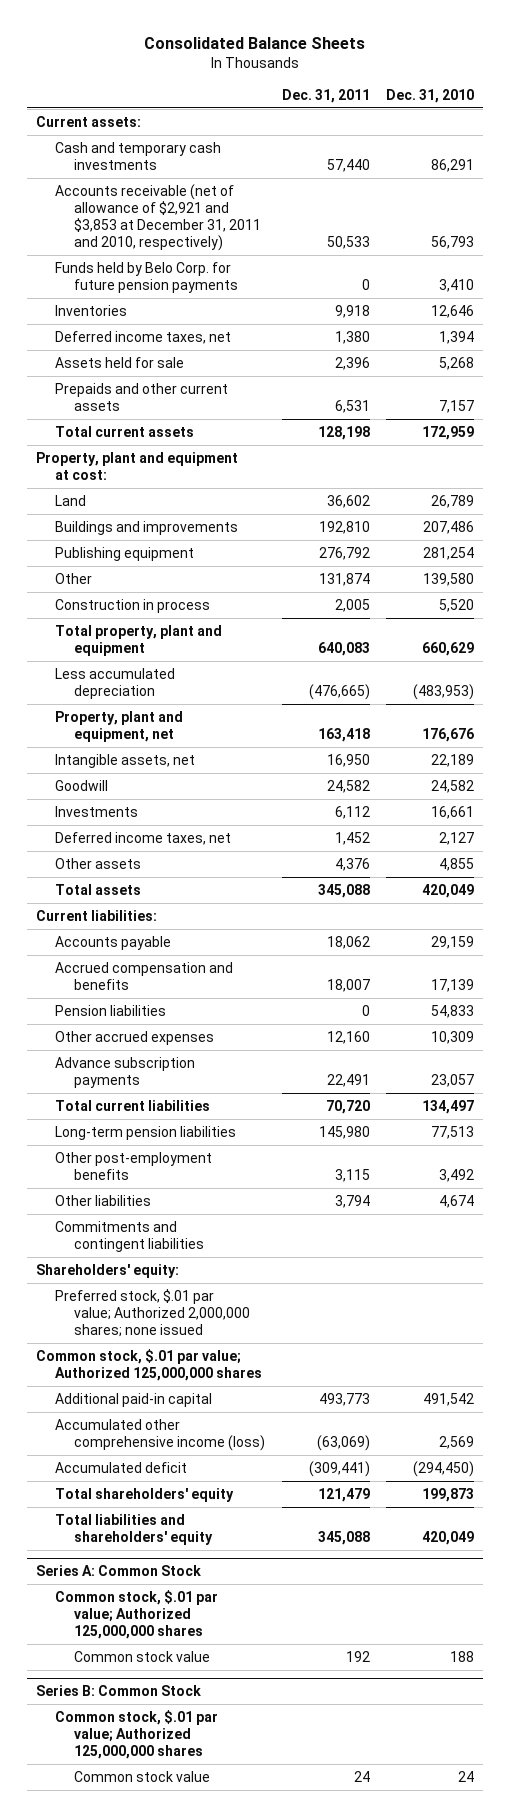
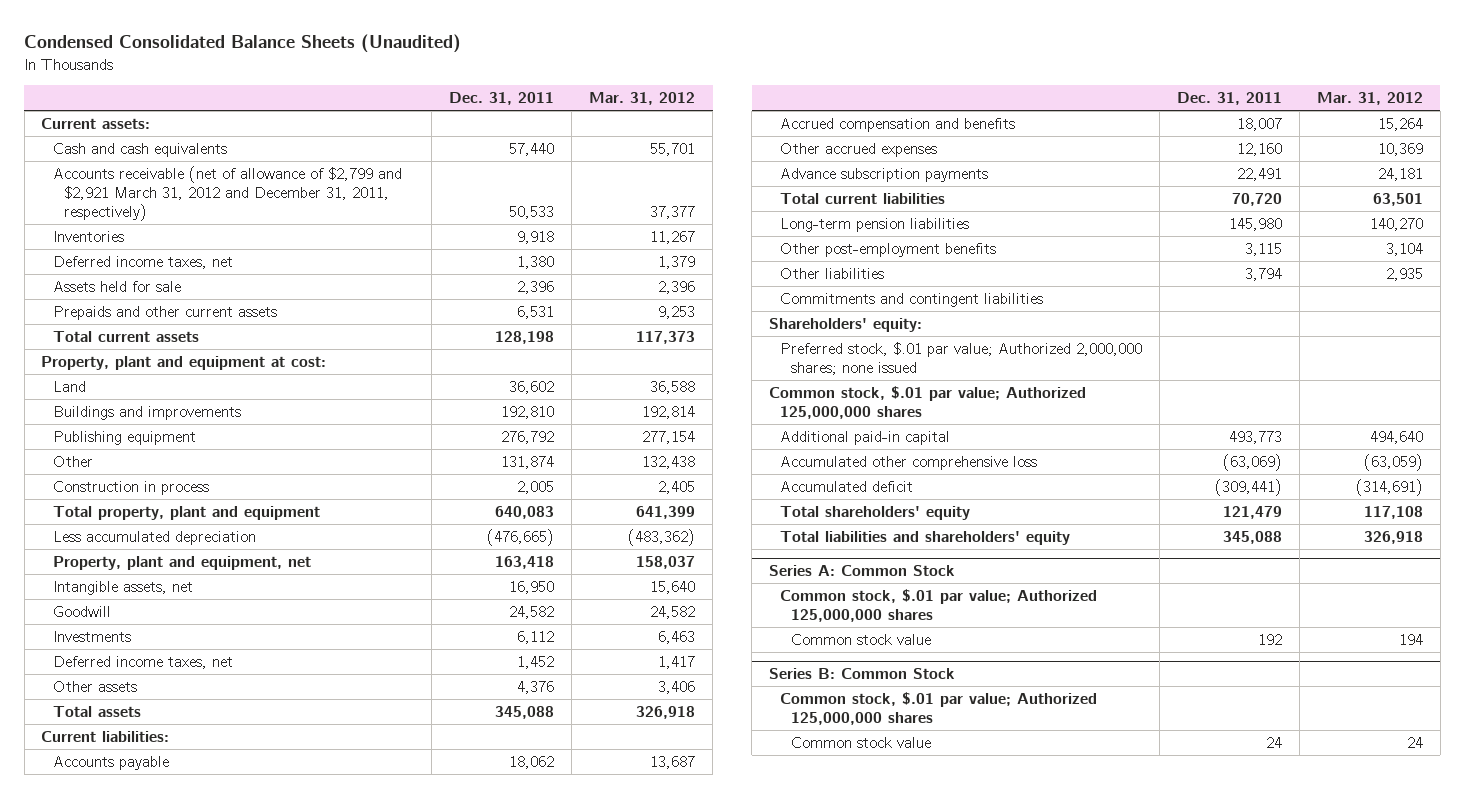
[144,37,366,50] Consolidated Balance Sheets -> [24,34,462,54] Condensed Consolidated Balance Sheets (Unaudited)
[386,88,475,103] Dec. 31, 2010 -> none
none -> [589,92,696,106] Mar. 31, 2012
[54,261,238,293] Funds held by Belo Corp. for future pension payments -> none
[54,141,221,170] Cash and temporary cash investments -> [52,142,227,157] Cash and cash equivalents
[54,183,261,251] Accounts receivable (net of allowance of $2,921 and $3,853 at December 31, 2011 and 2010, respectively) -> [52,165,402,222] Accounts receivable (net of allowance of $2,799 and $2,921 March 31, 2012 and December 31, 2011, respectively)
[54,1004,166,1016] Pension liabilities -> none
[54,1418,265,1451] Accumulated other comprehensive income (loss) -> [780,455,1038,470] Accumulated other comprehensive loss

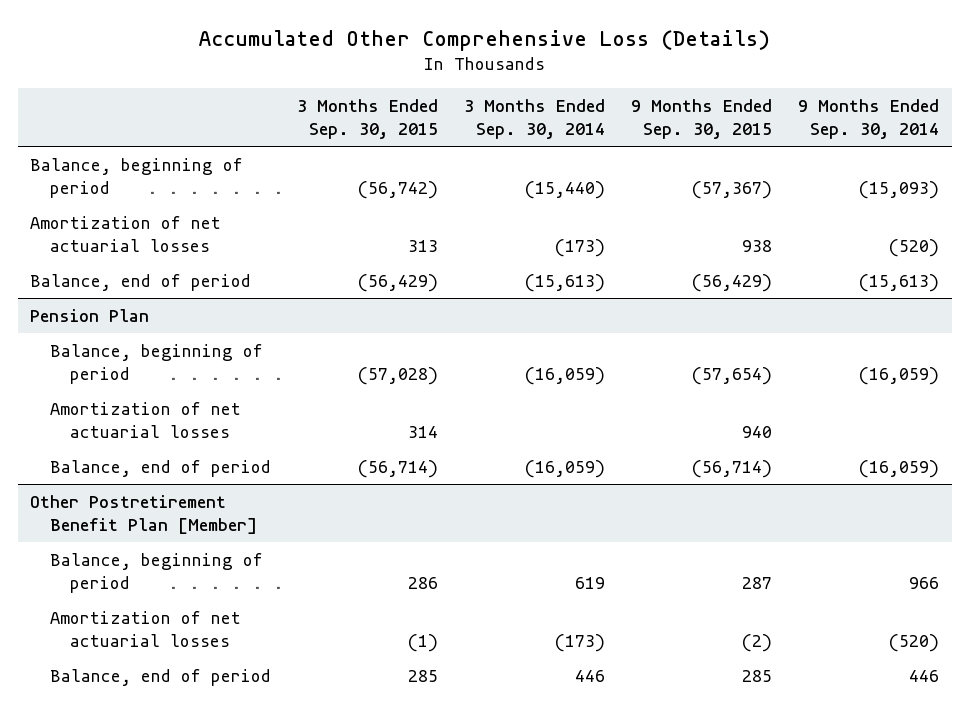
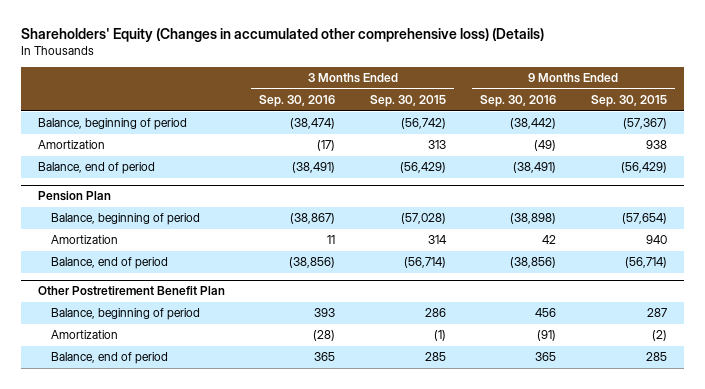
[198,29,770,51] Accumulated Other Comprehensive Loss (Details) -> [20,28,544,43] Shareholders' Equity (Changes in accumulated other comprehensive loss) (Details)
[463,98,605,140] 3 Months Ended Sep. 30, 2014 -> none
[797,98,939,140] 9 Months Ended Sep. 30, 2014 -> none
none -> [259,95,336,108] Sep. 30, 2016
none -> [480,95,557,108] Sep. 30, 2016
[30,215,222,252] Amortization of net actuarial losses -> [37,140,105,150] Amortization
[50,401,242,438] Amortization of net actuarial losses -> [51,235,119,245] Amortization
[30,494,258,534] Other Postretirement Benefit Plan [Member] -> [37,286,225,297] Other Postretirement Benefit Plan
[50,610,242,647] Amortization of net actuarial losses -> [51,330,119,340] Amortization

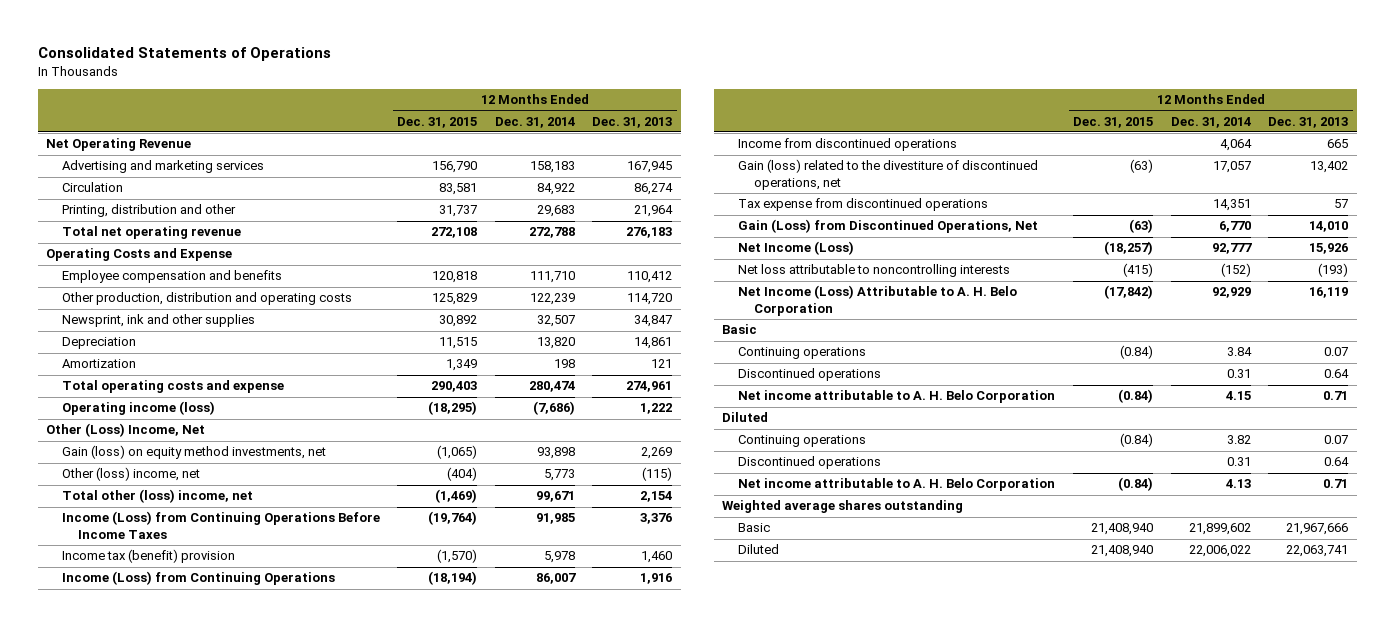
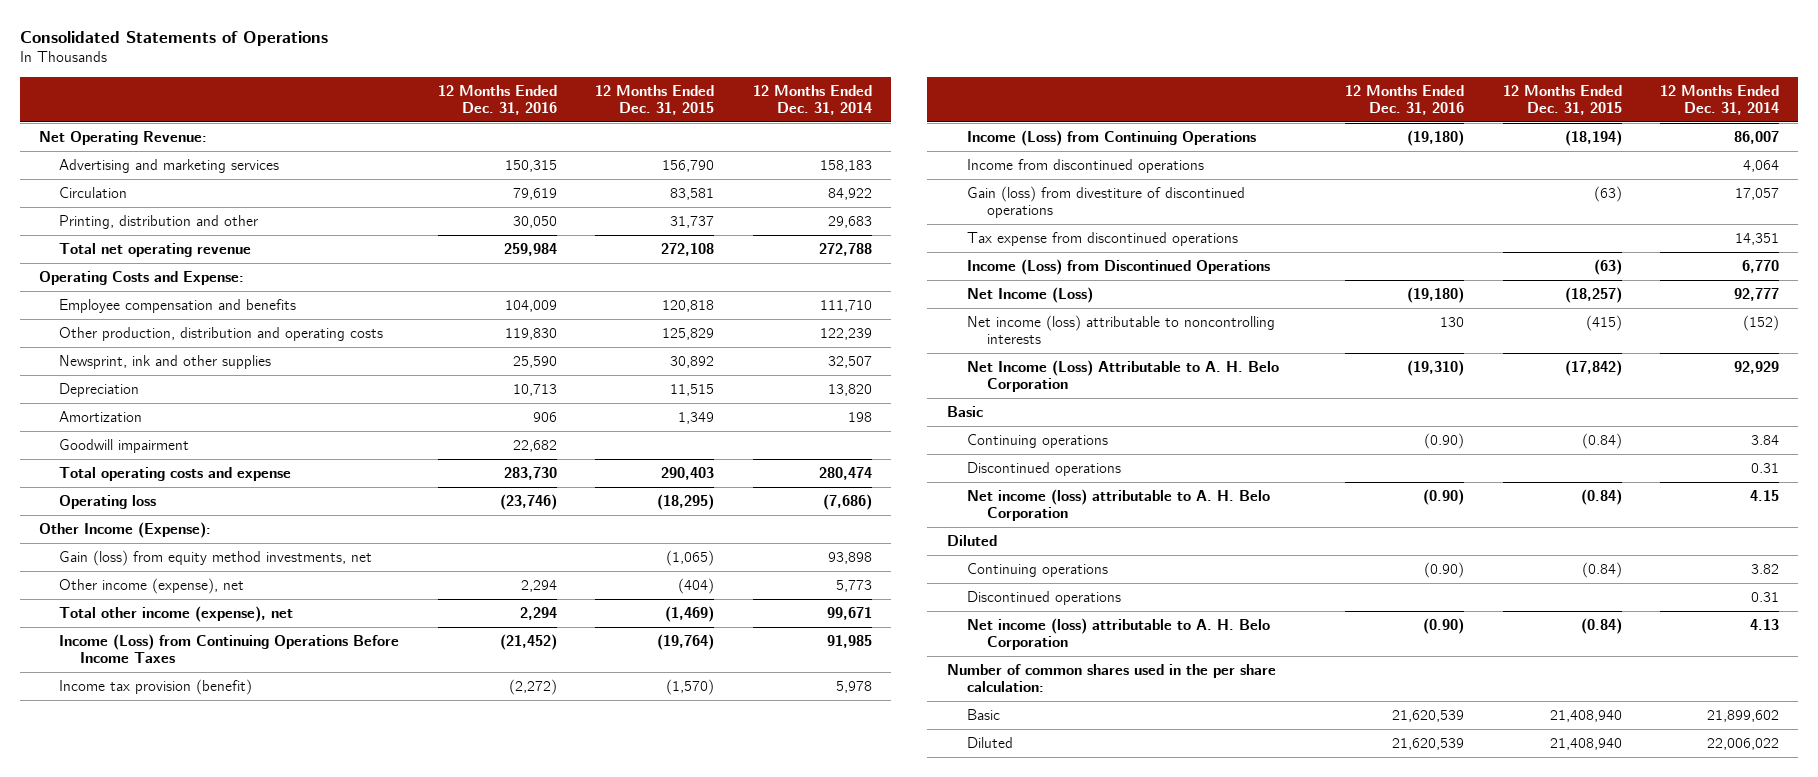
[592,116,673,128] Dec. 31, 2013 -> none
none -> [437,84,557,116] 12 Months Ended Dec. 31, 2016
[46,138,192,152] Net Operating Revenue -> [39,130,208,145] Net Operating Revenue:
[46,248,233,262] Operating Costs and Expense -> [39,270,245,285] Operating Costs and Expense:
none -> [59,438,190,453] Goodwill impairment
[62,401,216,416] Operating income (loss) -> [59,494,157,509] Operating loss
[46,423,206,438] Other (Loss) Income, Net -> [39,521,212,538] Other Income (Expense):
[62,445,327,460] Gain (loss) on equity method investments, net -> [59,549,373,566] Gain (loss) from equity method investments, net
[62,467,201,482] Other (loss) income, net -> [59,577,245,594] Other income (expense), net
[62,489,254,504] Total other (loss) income, net -> [59,605,294,622] Total other income (expense), net
[62,549,236,564] Income tax (benefit) provision -> [59,678,253,695] Income tax provision (benefit)
[737,159,1038,190] Gain (loss) related to the divestiture of discontinued operations, net -> [966,185,1245,219] Gain (loss) from divestiture of discontinued operations
[737,219,1038,234] Gain (Loss) from Discontinued Operations, Net -> [966,258,1270,275] Income (Loss) from Discontinued Operations
[737,264,1010,278] Net loss attributable to noncontrolling interests -> [966,314,1275,345] Net income (loss) attributable to noncontrolling interests
[737,390,1055,404] Net income attributable to A. H. Belo Corporation -> [966,488,1270,522] Net income (loss) attributable to A. H. Belo Corporation
[737,478,1055,492] Net income attributable to A. H. Belo Corporation -> [966,617,1270,651] Net income (loss) attributable to A. H. Belo Corporation
[722,500,964,514] Weighted average shares outstanding -> [946,663,1276,693] Number of common shares used in the per share calculation:

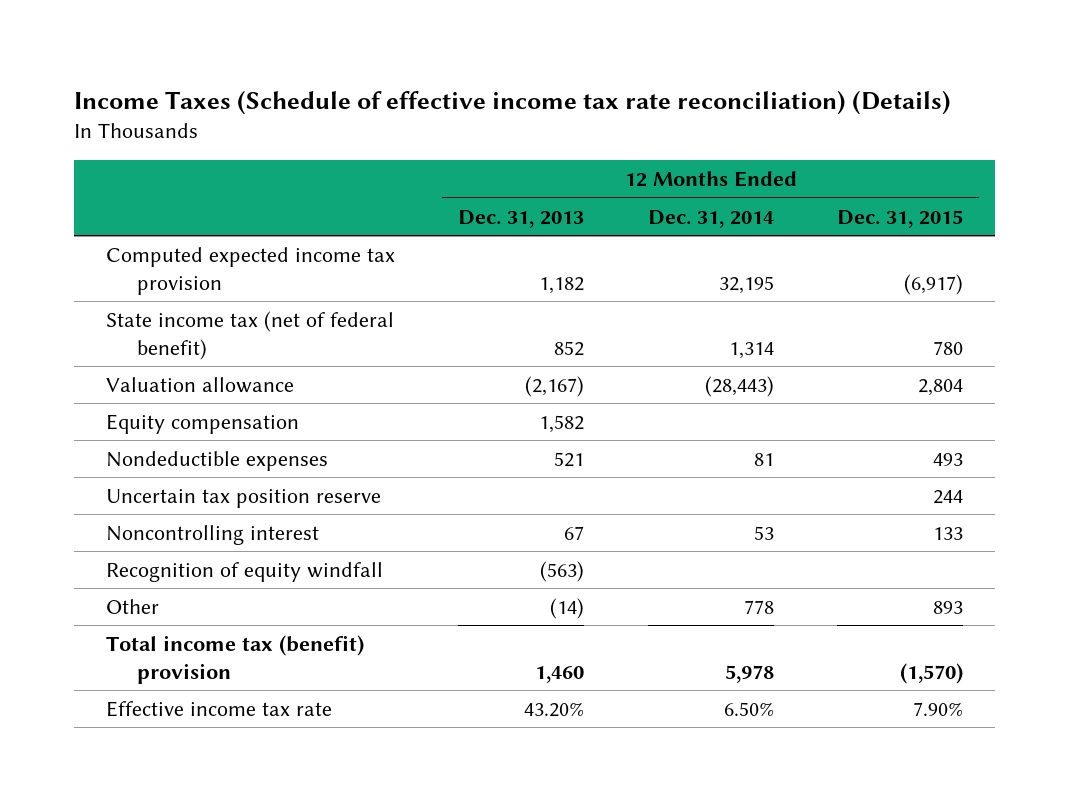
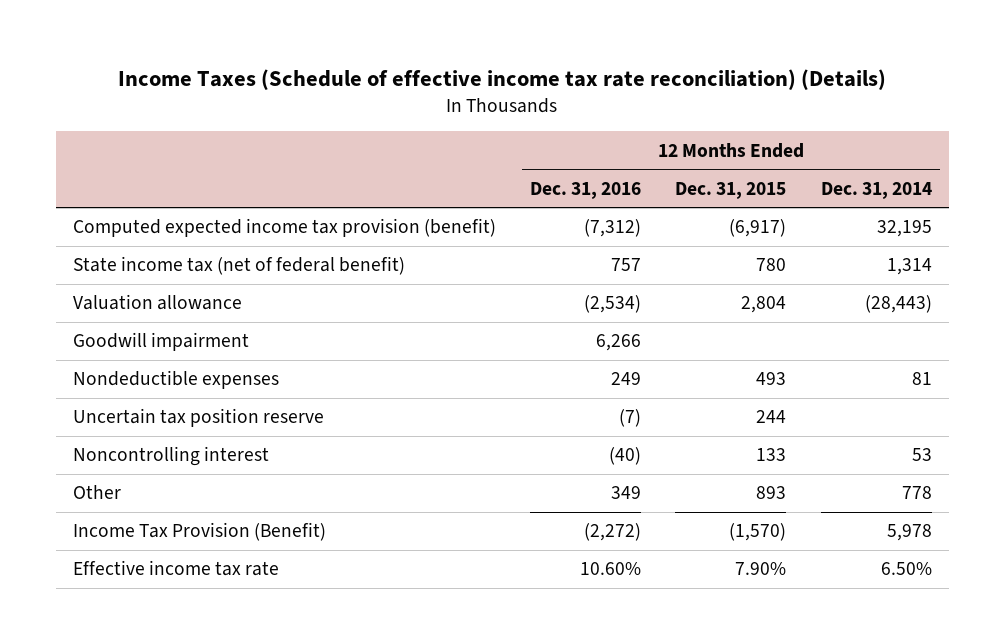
[458,209,585,228] Dec. 31, 2013 -> none
none -> [530,181,642,199] Dec. 31, 2016
[105,246,395,295] Computed expected income tax provision -> [72,218,496,238] Computed expected income tax provision (benefit)
[105,413,299,434] Equity compensation -> none
none -> [72,332,249,352] Goodwill impairment
[105,561,383,582] Recognition of equity windfall -> none
[105,634,364,684] Total income tax (benefit) provision -> [72,522,326,542] Income Tax Provision (Benefit)

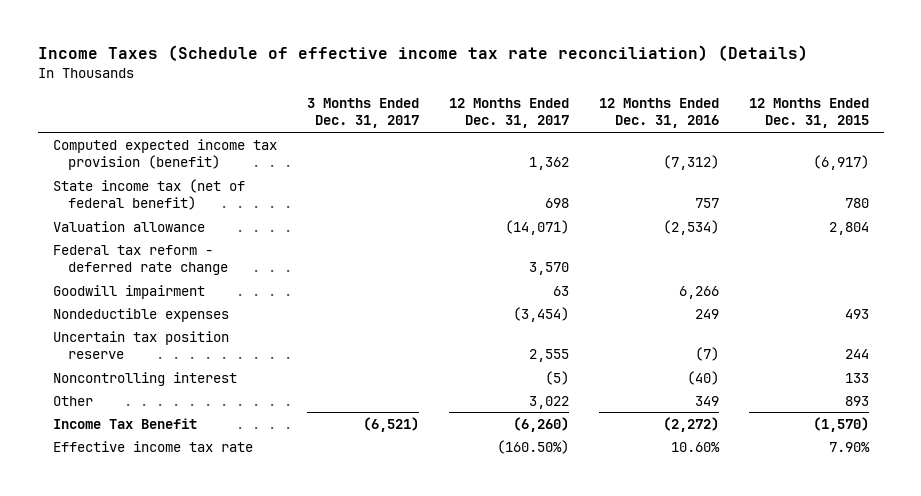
[820,181,932,199] Dec. 31, 2014 -> none
none -> [306,97,419,129] 3 Months Ended Dec. 31, 2017
none -> [448,97,569,129] 12 Months Ended Dec. 31, 2017
none -> [52,244,228,276] Federal tax reform - deferred rate change
[72,522,326,542] Income Tax Provision (Benefit) -> [52,417,197,429] Income Tax Benefit

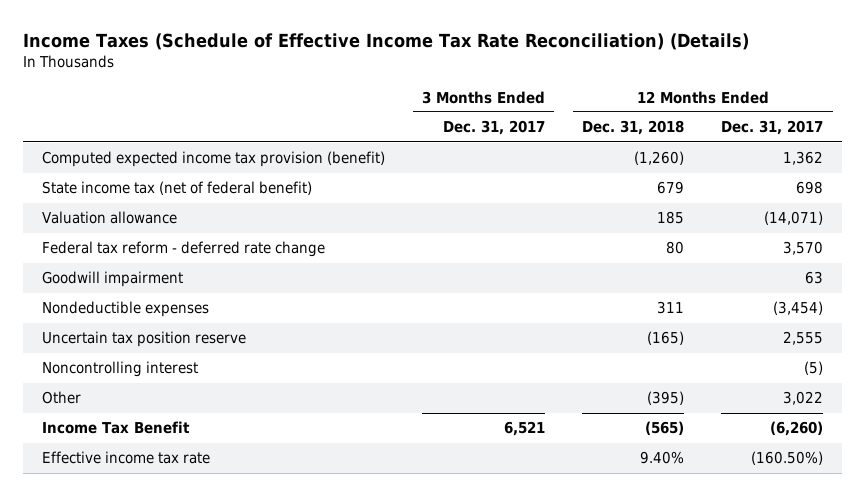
[37,45,808,62] Income Taxes (Schedule of effective income tax rate reconciliation) (Details) -> [23,32,750,50] Income Taxes (Schedule of Effective Income Tax Rate Reconciliation) (Details)
[598,97,719,129] 12 Months Ended Dec. 31, 2016 -> none
[748,97,869,129] 12 Months Ended Dec. 31, 2015 -> none
none -> [582,120,685,136] Dec. 31, 2018
[362,416,419,432] (6,521) -> [504,421,546,437] 6,521

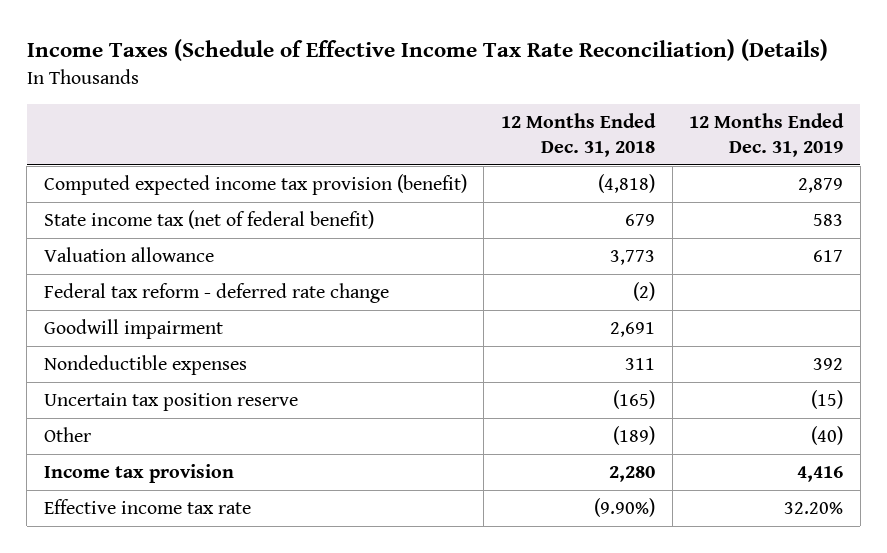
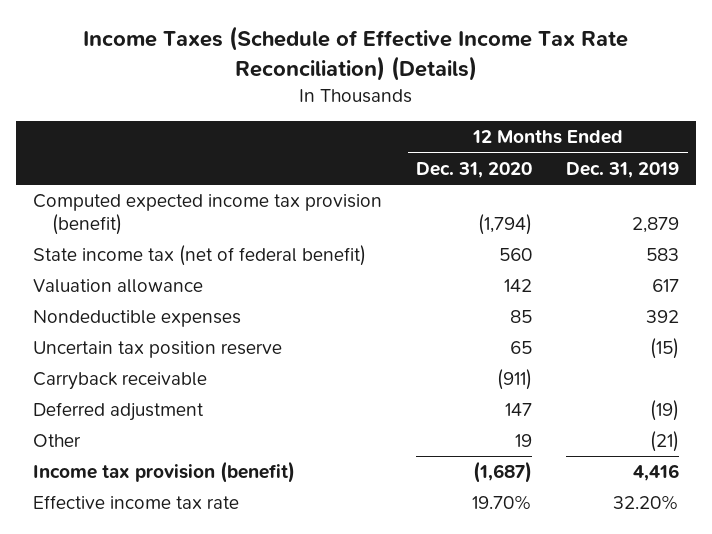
[500,113,656,157] 12 Months Ended Dec. 31, 2018 -> none
none -> [416,161,533,178] Dec. 31, 2020
[43,283,389,304] Federal tax reform - deferred rate change -> none
[43,319,223,340] Goodwill impairment -> none
none -> [33,372,208,391] Carryback receivable
none -> [33,402,205,422] Deferred adjustment
[811,426,844,446] (40) -> [650,431,680,453] (21)
[43,464,234,484] Income tax provision -> [33,461,296,484] Income tax provision (benefit)

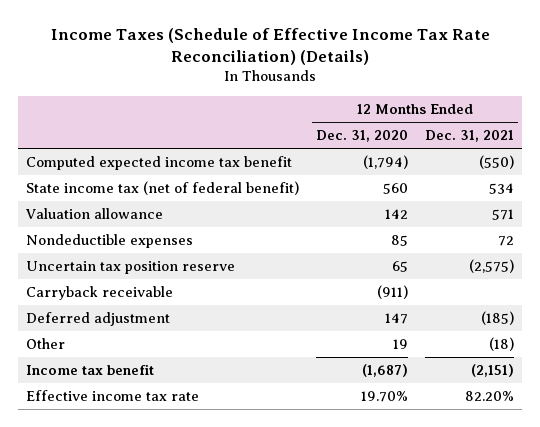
[566,161,680,178] Dec. 31, 2019 -> none
none -> [425,130,515,143] Dec. 31, 2021
[33,194,383,236] Computed expected income tax provision (benefit) -> [26,156,293,171] Computed expected income tax benefit
[33,461,296,484] Income tax provision (benefit) -> [26,364,155,376] Income tax benefit

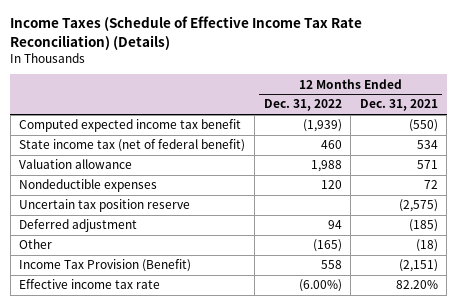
[316,130,409,143] Dec. 31, 2020 -> none
none -> [263,99,342,112] Dec. 31, 2022
[26,286,174,301] Carryback receivable -> none
[26,364,155,376] Income tax benefit -> [19,259,192,273] Income Tax Provision (Benefit)

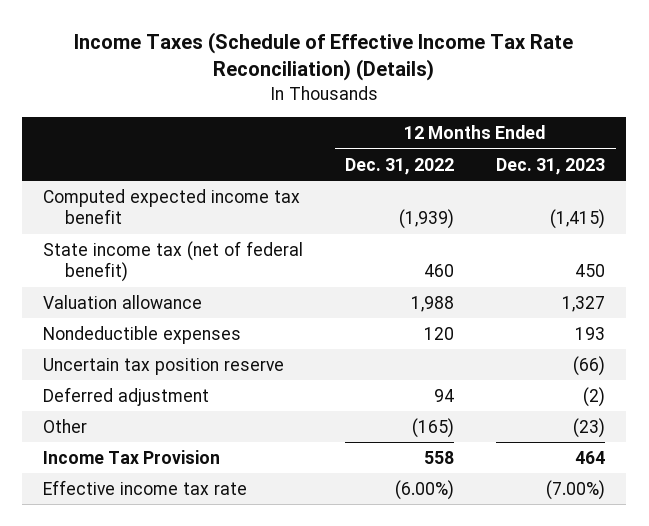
[359,99,438,112] Dec. 31, 2021 -> none
none -> [496,157,606,175] Dec. 31, 2023
[19,259,192,273] Income Tax Provision (Benefit) -> [43,449,221,464] Income Tax Provision

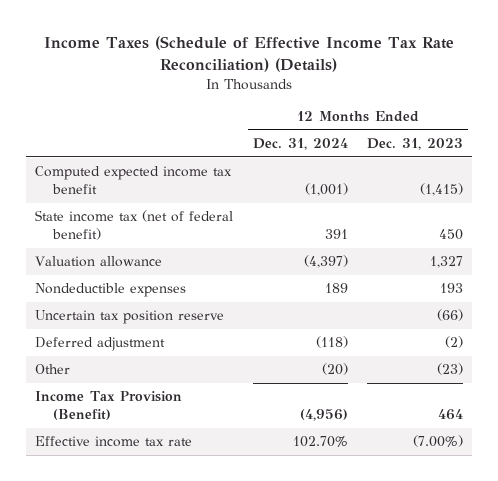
[345,157,455,175] Dec. 31, 2022 -> none
none -> [252,138,348,151] Dec. 31, 2024
[43,449,221,464] Income Tax Provision -> [35,391,183,421] Income Tax Provision (Benefit)

